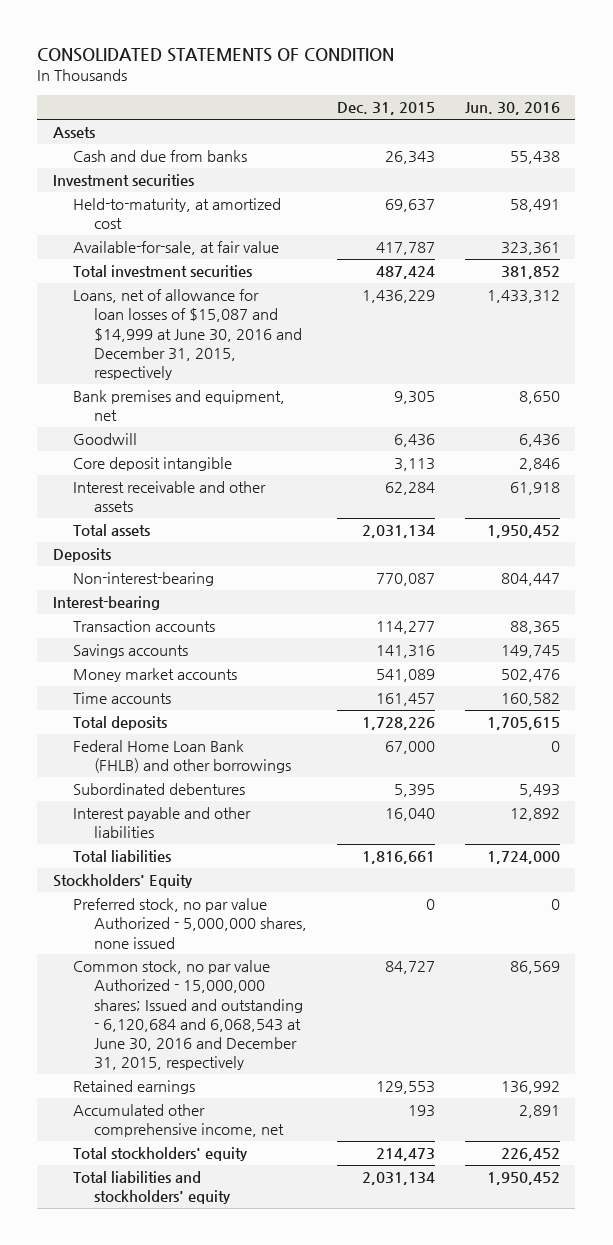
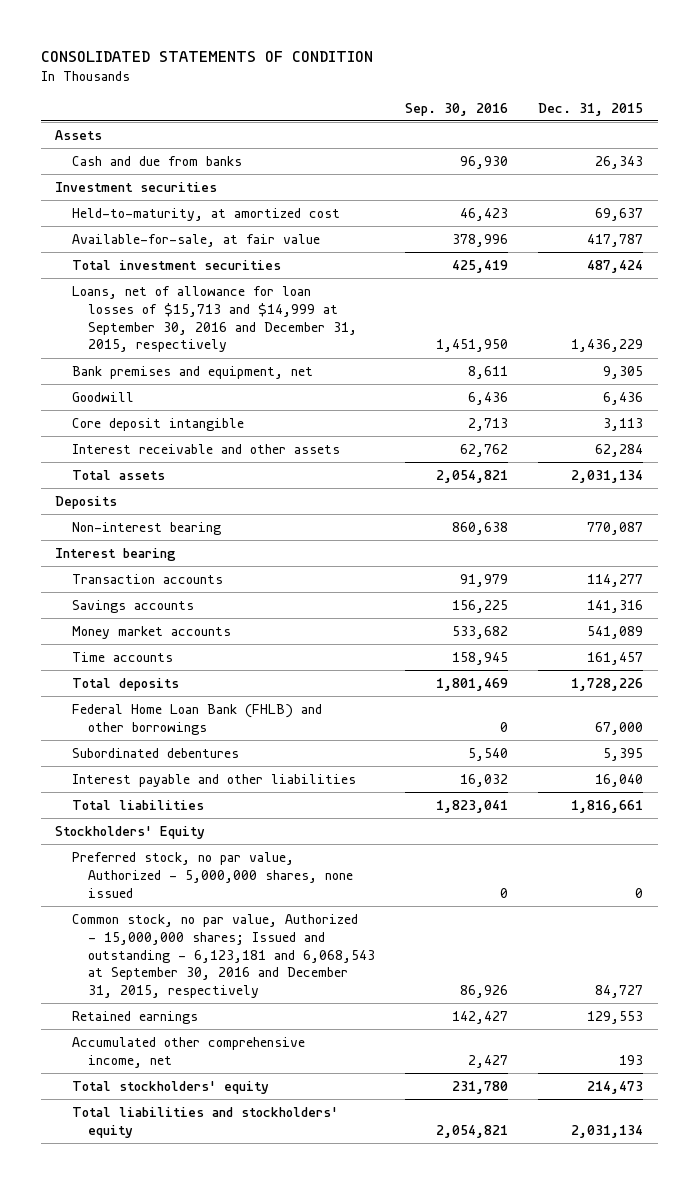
[465,102,561,116] Jun. 30, 2016 -> none
none -> [405,102,509,116] Sep. 30, 2016
[73,289,302,380] Loans, net of allowance for loan losses of $15,087 and $14,999 at June 30, 2016 and December 31, 2015, respectively -> [71,285,358,353] Loans, net of allowance for loan losses of $15,713 and $14,999 at September 30, 2016 and December 31, 2015, respectively
[73,572,215,587] Non-interest-bearing -> [71,521,221,535] Non-interest bearing
[52,596,160,611] Interest-bearing -> [55,547,177,561] Interest bearing
[73,898,307,949] Preferred stock, no par value Authorized - 5,000,000 shares, none issued -> [71,851,354,898] Preferred stock, no par value, Authorized - 5,000,000 shares, none issued
[73,960,303,1071] Common stock, no par value Authorized - 15,000,000 shares; Issued and outstanding - 6,120,684 and 6,068,543 at June 30, 2016 and December 31, 2015, respectively -> [71,913,376,999] Common stock, no par value, Authorized - 15,000,000 shares; Issued and outstanding - 6,123,181 and 6,068,543 at September 30, 2016 and December 31, 2015, respectively

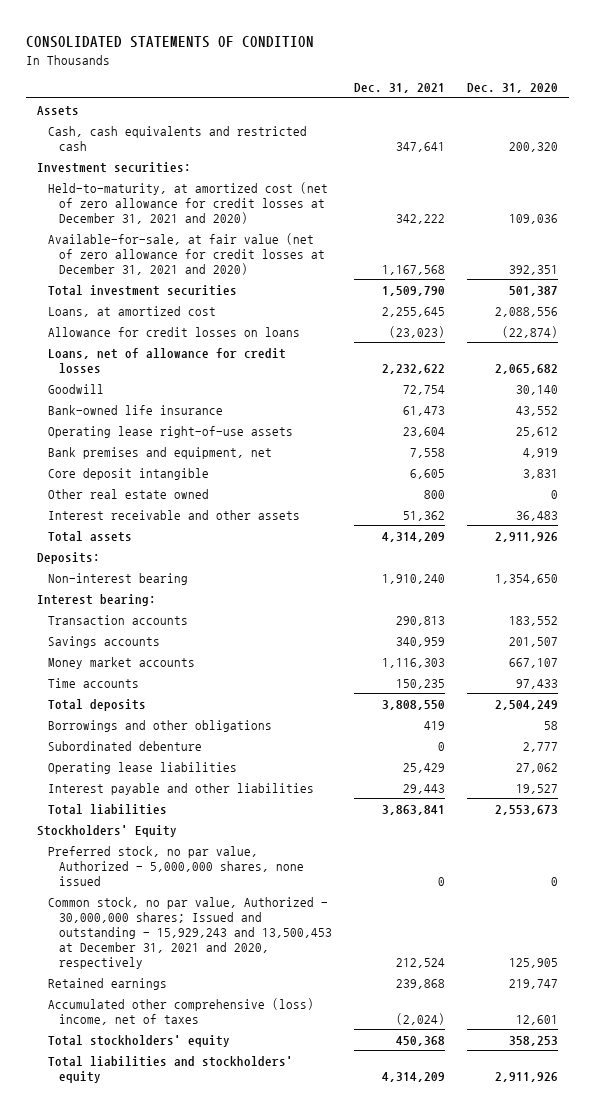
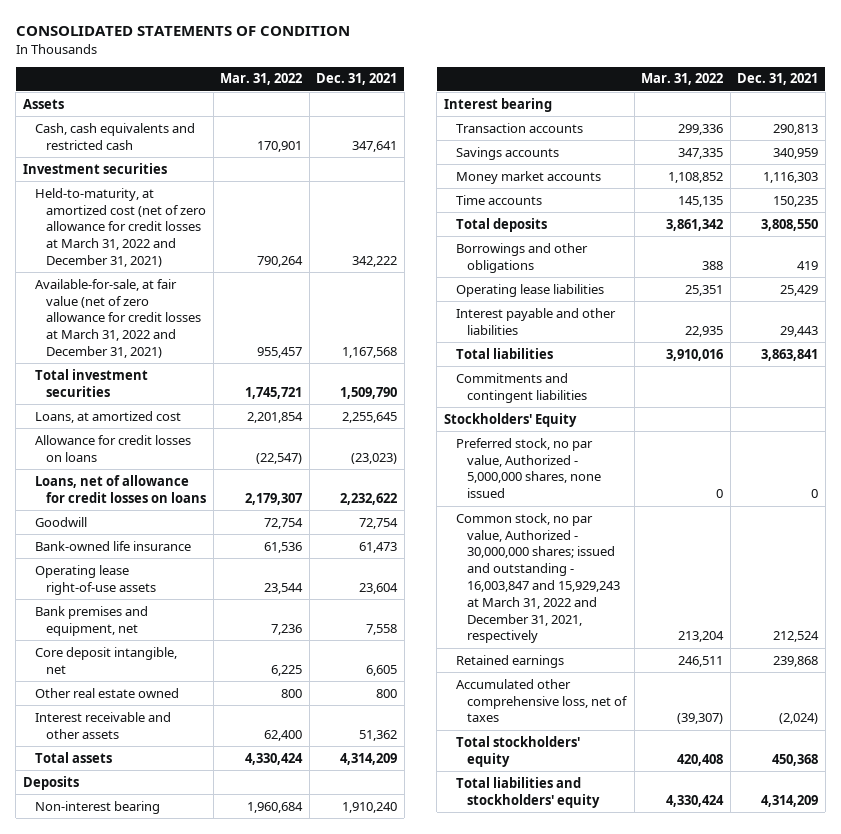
[467,83,559,94] Dec. 31, 2020 -> none
none -> [220,73,303,86] Mar. 31, 2022
[37,161,192,173] Investment securities: -> [22,162,167,174] Investment securities
[48,181,329,224] Held-to-maturity, at amortized cost (net of zero allowance for credit losses at December 31, 2021 and 2020) -> [34,187,207,267] Held-to-maturity, at amortized cost (net of zero allowance for credit losses at March 31, 2022 and December 31, 2021)
[48,232,325,275] Available-for-sale, at fair value (net of zero allowance for credit losses at December 31, 2021 and 2020) -> [34,278,202,358] Available-for-sale, at fair value (net of zero allowance for credit losses at March 31, 2022 and December 31, 2021)
[48,347,287,373] Loans, net of allowance for credit losses -> [34,474,207,503] Loans, net of allowance for credit losses on loans
[48,467,210,480] Core deposit intangible -> [34,646,177,674] Core deposit intangible, net
[37,551,101,564] Deposits: -> [22,775,79,790] Deposits
[37,593,157,606] Interest bearing: -> [443,97,552,112] Interest bearing
[48,740,203,751] Subordinated debenture -> none
none -> [455,372,588,403] Commitments and contingent liabilities
[48,896,332,970] Common stock, no par value, Authorized - 30,000,000 shares; Issued and outstanding - 15,929,243 and 13,500,453 at December 31, 2021 and 2020, respectively -> [455,512,621,644] Common stock, no par value, Authorized - 30,000,000 shares; issued and outstanding - 16,003,847 and 15,929,243 at March 31, 2022 and December 31, 2021, respectively
[48,997,315,1025] Accumulated other comprehensive (loss) income, net of taxes -> [455,678,629,723] Accumulated other comprehensive loss, net of taxes

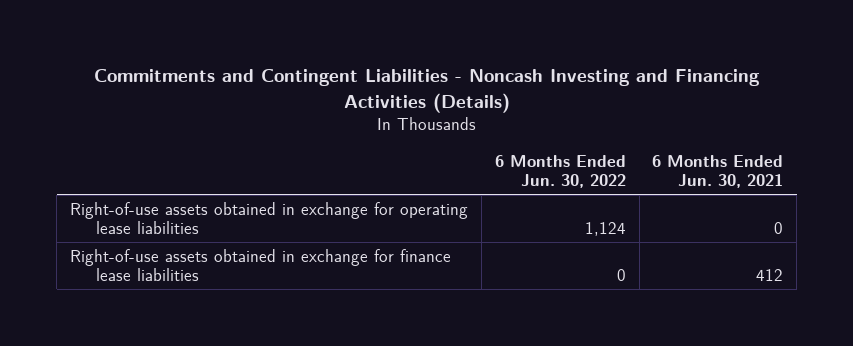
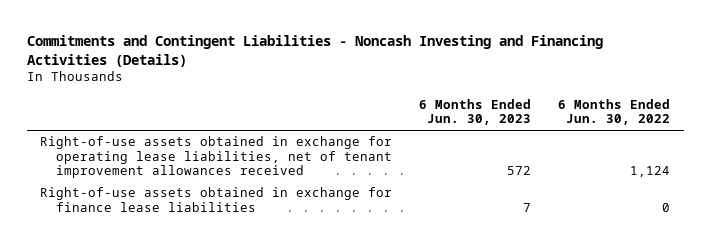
[652,154,784,188] 6 Months Ended Jun. 30, 2021 -> none
none -> [419,98,532,126] 6 Months Ended Jun. 30, 2023
[69,201,468,234] Right-of-use assets obtained in exchange for operating lease liabilities -> [40,136,393,179] Right-of-use assets obtained in exchange for operating lease liabilities, net of tenant improvement allowances received

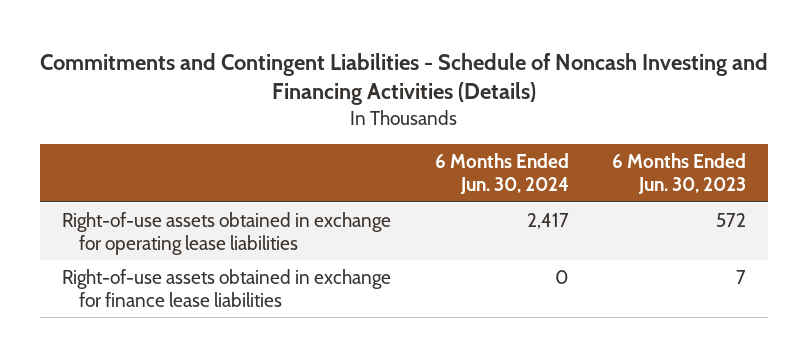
[26,34,603,67] Commitments and Contingent Liabilities - Noncash Investing and Financing Activities (Details) -> [40,52,769,106] Commitments and Contingent Liabilities - Schedule of Noncash Investing and Financing Activities (Details)
[558,98,671,126] 6 Months Ended Jun. 30, 2022 -> none
none -> [434,153,569,195] 6 Months Ended Jun. 30, 2024
[40,136,393,179] Right-of-use assets obtained in exchange for operating lease liabilities, net of tenant improvement allowances received -> [61,211,391,255] Right-of-use assets obtained in exchange for operating lease liabilities

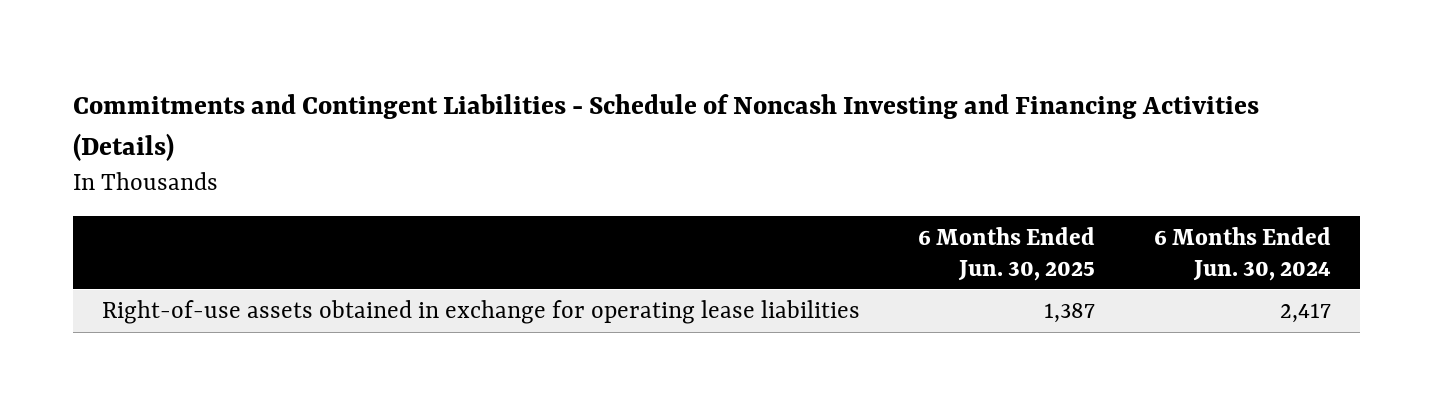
[612,153,747,195] 6 Months Ended Jun. 30, 2023 -> none
none -> [918,226,1096,281] 6 Months Ended Jun. 30, 2025
[61,268,391,307] Right-of-use assets obtained in exchange for finance lease liabilities -> none

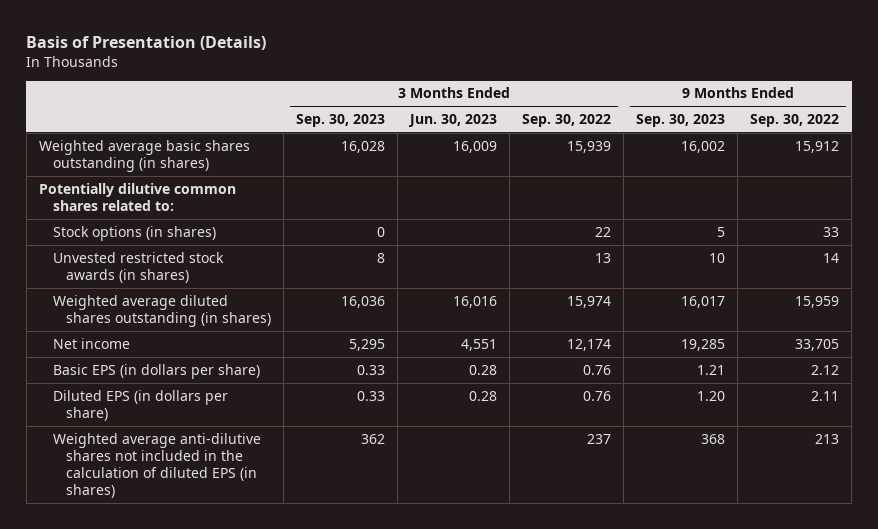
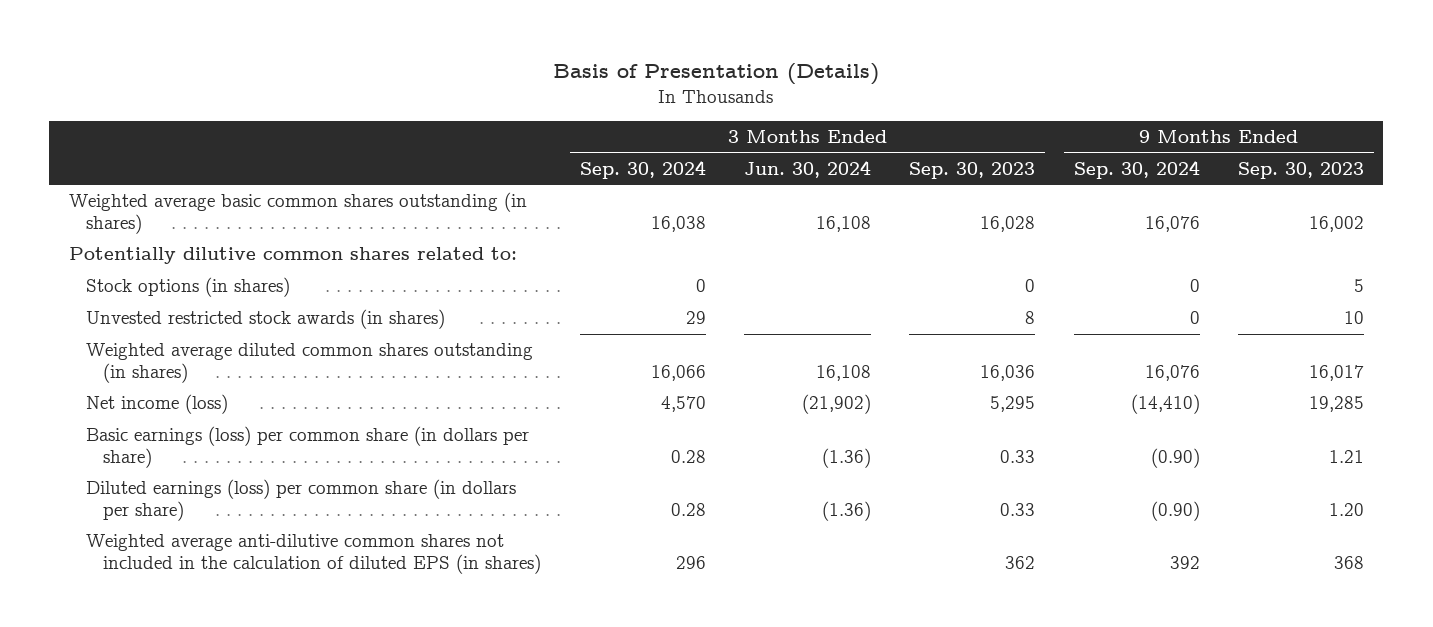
[408,113,498,127] Jun. 30, 2023 -> none
[522,113,612,127] Sep. 30, 2022 -> none
[750,113,840,127] Sep. 30, 2022 -> none
none -> [579,159,706,179] Sep. 30, 2024
none -> [744,159,872,178] Jun. 30, 2024
none -> [1073,159,1200,179] Sep. 30, 2024
[38,139,250,172] Weighted average basic shares outstanding (in shares) -> [68,192,527,234] Weighted average basic common shares outstanding (in shares)
[52,294,272,327] Weighted average diluted shares outstanding (in shares) -> [85,343,533,383] Weighted average diluted common shares outstanding (in shares)
[52,337,130,349] Net income -> [85,394,228,415] Net income (loss)
[52,363,260,379] Basic EPS (in dollars per share) -> [85,426,529,468] Basic earnings (loss) per common share (in dollars per share)
[52,389,228,421] Diluted EPS (in dollars per share) -> [85,479,516,521] Diluted earnings (loss) per common share (in dollars per share)
[52,432,261,498] Weighted average anti-dilutive shares not included in the calculation of diluted EPS (in shares) -> [85,534,542,574] Weighted average anti-dilutive common shares not included in the calculation of diluted EPS (in shares)

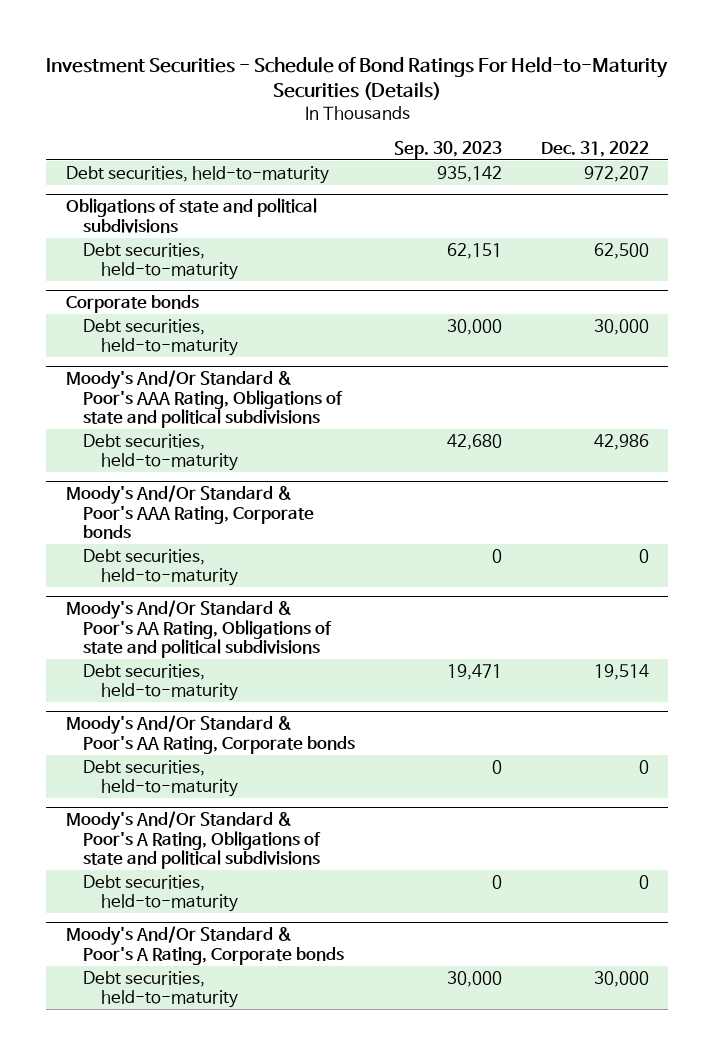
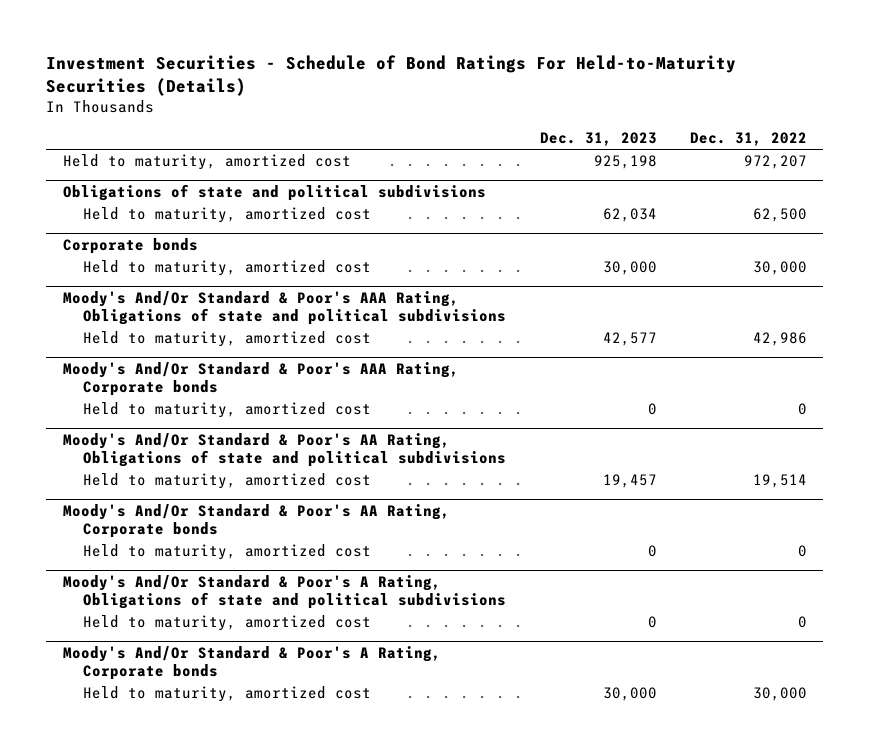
[394,140,503,159] Sep. 30, 2023 -> none
none -> [539,132,657,147] Dec. 31, 2023
[65,165,329,184] Debt securities, held-to-maturity -> [62,154,351,171] Held to maturity, amortized cost
[83,242,239,281] Debt securities, held-to-maturity -> [83,207,372,224] Held to maturity, amortized cost
[83,318,239,357] Debt securities, held-to-maturity -> [83,260,372,277] Held to maturity, amortized cost
[83,433,239,472] Debt securities, held-to-maturity -> [83,331,372,348] Held to maturity, amortized cost
[83,548,239,587] Debt securities, held-to-maturity -> [83,402,372,419] Held to maturity, amortized cost
[83,663,239,702] Debt securities, held-to-maturity -> [83,473,372,490] Held to maturity, amortized cost
[83,759,239,798] Debt securities, held-to-maturity -> [83,544,372,561] Held to maturity, amortized cost
[83,874,239,913] Debt securities, held-to-maturity -> [83,615,372,632] Held to maturity, amortized cost
[83,970,239,1009] Debt securities, held-to-maturity -> [83,686,372,703] Held to maturity, amortized cost

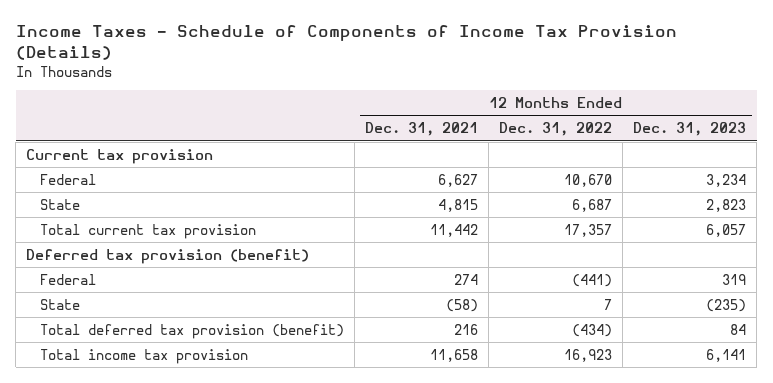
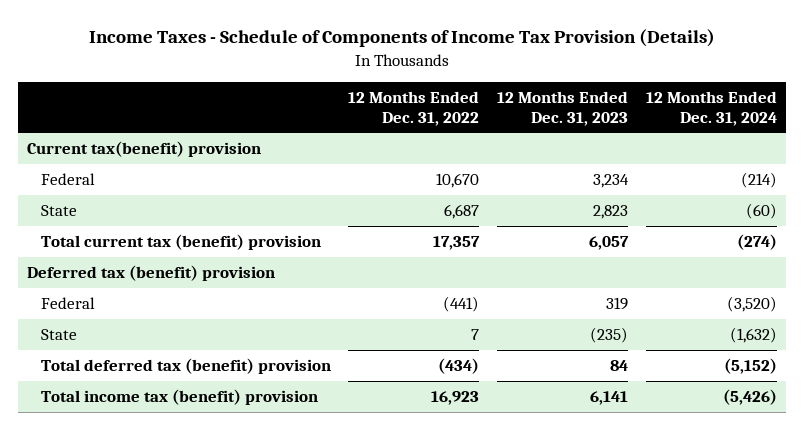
[365,122,479,137] Dec. 31, 2021 -> none
none -> [645,90,777,126] 12 Months Ended Dec. 31, 2024
[26,148,214,164] Current tax provision -> [26,140,261,157] Current tax(benefit) provision
[39,223,256,239] Total current tax provision -> [40,233,321,250] Total current tax (benefit) provision
[26,248,310,264] Deferred tax provision (benefit) -> [26,264,275,281] Deferred tax (benefit) provision
[39,323,344,339] Total deferred tax provision (benefit) -> [40,357,331,374] Total deferred tax (benefit) provision
[39,348,248,364] Total income tax provision -> [40,388,318,405] Total income tax (benefit) provision

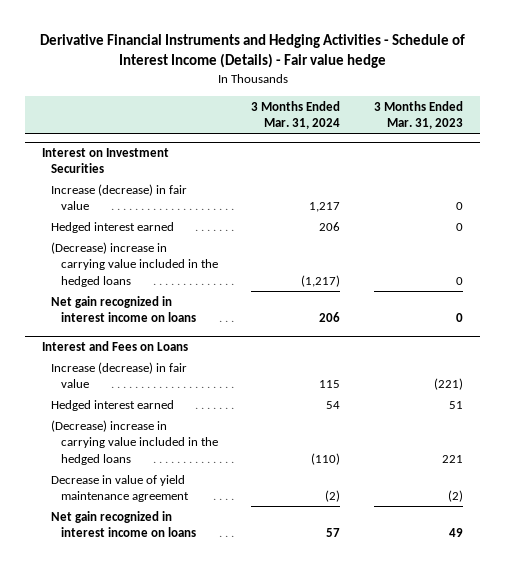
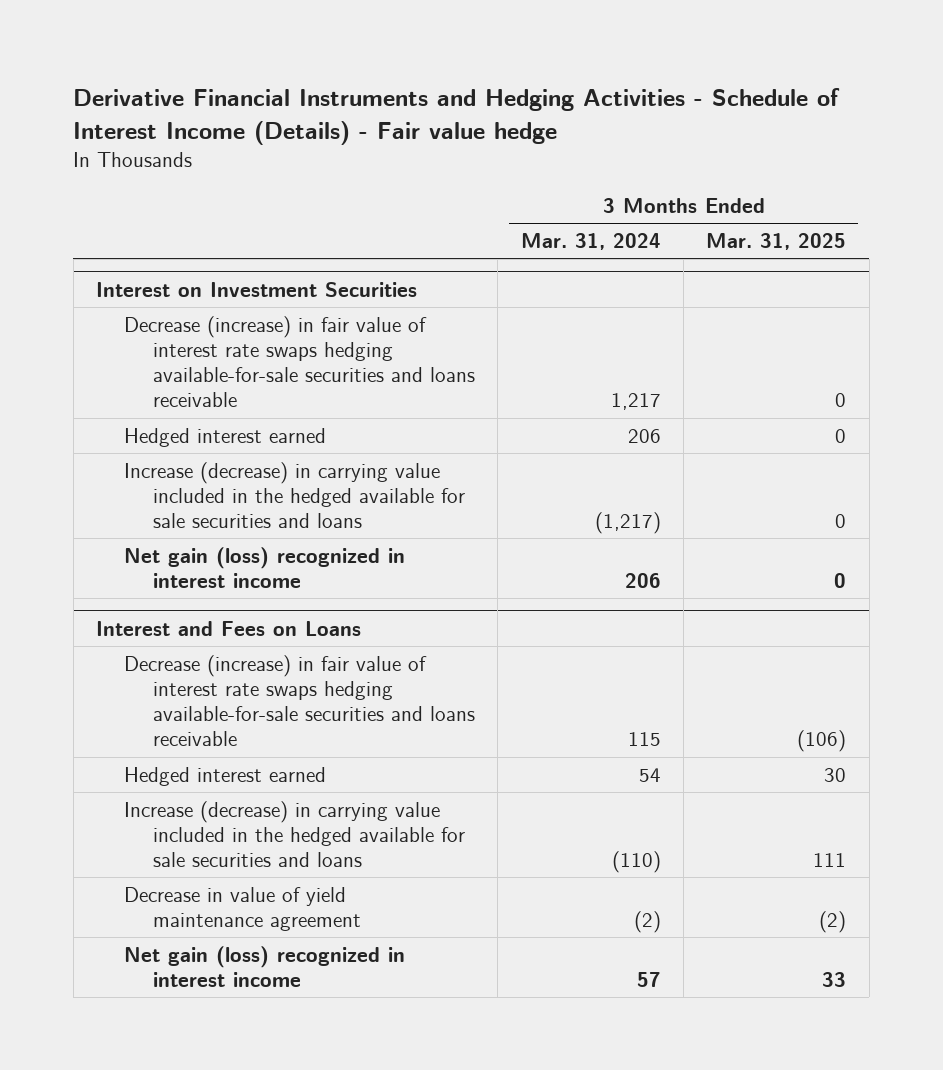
[374,100,464,130] 3 Months Ended Mar. 31, 2023 -> none
none -> [706,233,847,251] Mar. 31, 2025
[51,183,188,211] Increase (decrease) in fair value -> [124,315,475,408] Decrease (increase) in fair value of interest rate swaps hedging available-for-sale securities and loans receivable
[51,241,218,287] (Decrease) increase in carrying value included in the hedged loans -> [124,461,465,529] Increase (decrease) in carrying value included in the hedged available for sale securities and loans
[51,295,196,323] Net gain recognized in interest income on loans -> [124,546,406,589] Net gain (loss) recognized in interest income
[51,361,188,389] Increase (decrease) in fair value -> [124,654,475,747] Decrease (increase) in fair value of interest rate swaps hedging available-for-sale securities and loans receivable
[51,419,218,465] (Decrease) increase in carrying value included in the hedged loans -> [124,800,465,868] Increase (decrease) in carrying value included in the hedged available for sale securities and loans
[51,510,196,538] Net gain recognized in interest income on loans -> [124,945,406,988] Net gain (loss) recognized in interest income

